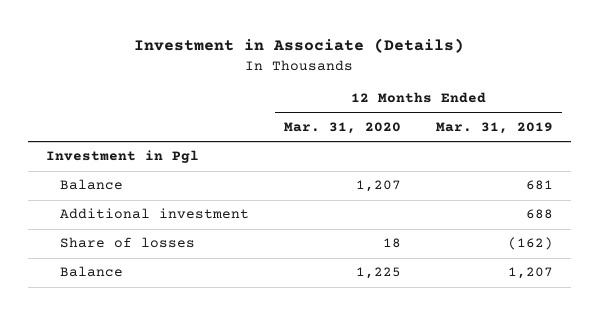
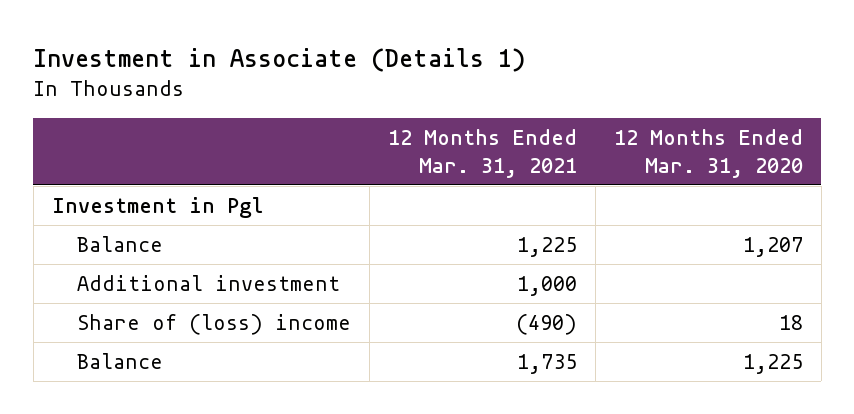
[134,38,465,54] Investment in Associate (Details) -> [33,47,527,72] Investment in Associate (Details 1)
[436,121,554,134] Mar. 31, 2019 -> none
none -> [387,129,577,178] 12 Months Ended Mar. 31, 2021
[59,237,195,249] Share of losses -> [77,314,352,336] Share of (loss) income

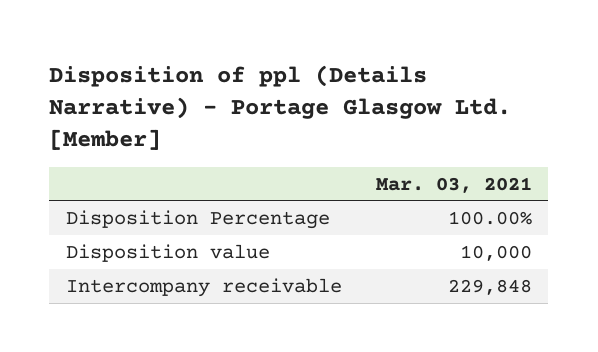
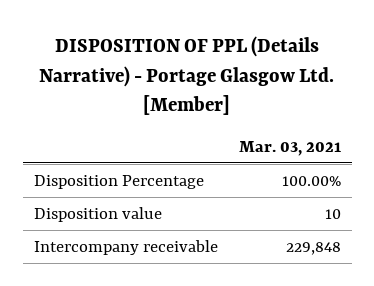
[49,64,512,151] Disposition of ppl (Details Narrative) - Portage Glasgow Ltd. [Member] -> [39,36,335,115] DISPOSITION OF PPL (Details Narrative) - Portage Glasgow Ltd. [Member]
[459,244,532,261] 10,000 -> [324,208,341,219] 10

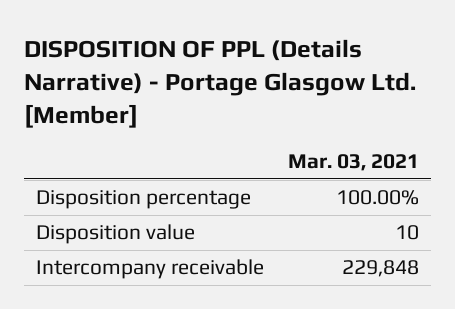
[33,174,204,189] Disposition Percentage -> [36,190,252,210] Disposition percentage

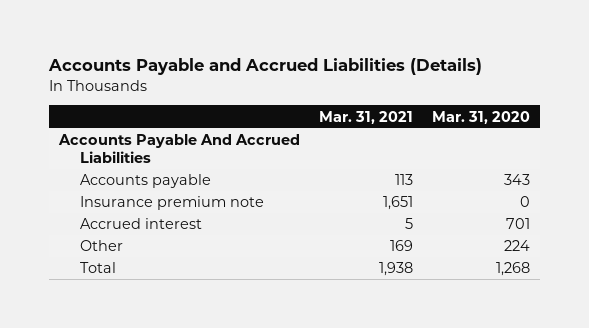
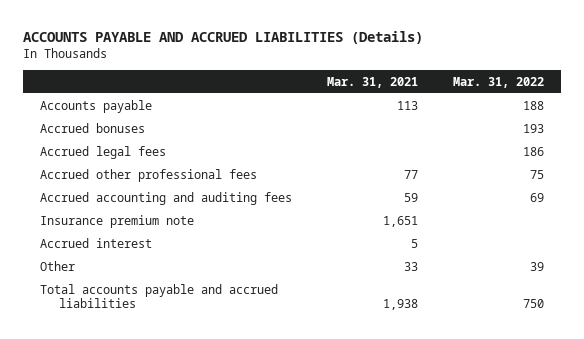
[47,58,482,76] Accounts Payable and Accrued Liabilities (Details) -> [22,30,423,44] ACCOUNTS PAYABLE AND ACCRUED LIABILITIES (Details)
[432,110,531,124] Mar. 31, 2020 -> none
none -> [452,76,544,88] Mar. 31, 2022
[57,134,300,164] Accounts Payable And Accrued Liabilities -> none
none -> [40,122,146,133] Accrued bonuses
none -> [40,145,167,159] Accrued legal fees
none -> [40,168,258,182] Accrued other professional fees
none -> [40,191,293,205] Accrued accounting and auditing fees
[389,240,413,252] 169 -> [404,261,419,271] 33
[80,262,117,274] Total -> [40,283,279,309] Total accounts payable and accrued liabilities

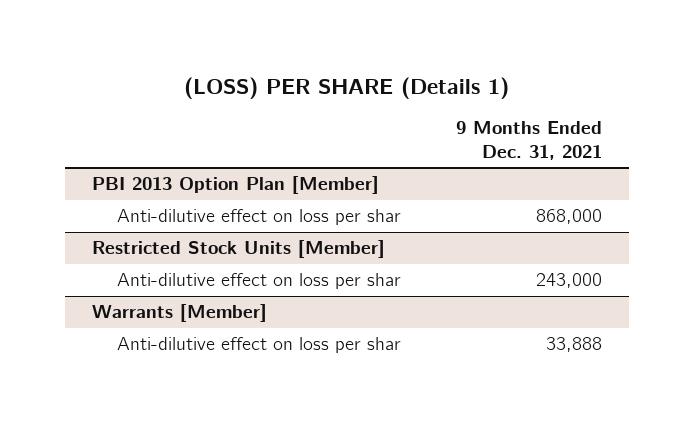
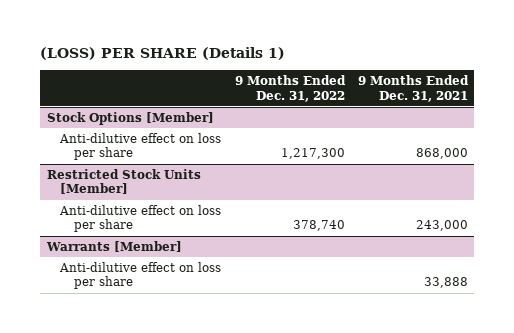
none -> [234,75,346,102] 9 Months Ended Dec. 31, 2022
[92,176,380,195] PBI 2013 Option Plan [Member] -> [46,112,214,126] Stock Options [Member]
[116,209,401,226] Anti-dilutive effect on loss per shar -> [59,133,222,161] Anti-dilutive effect on loss per share
[116,273,401,290] Anti-dilutive effect on loss per shar -> [59,205,222,233] Anti-dilutive effect on loss per share
[116,337,401,354] Anti-dilutive effect on loss per shar -> [59,262,222,290] Anti-dilutive effect on loss per share

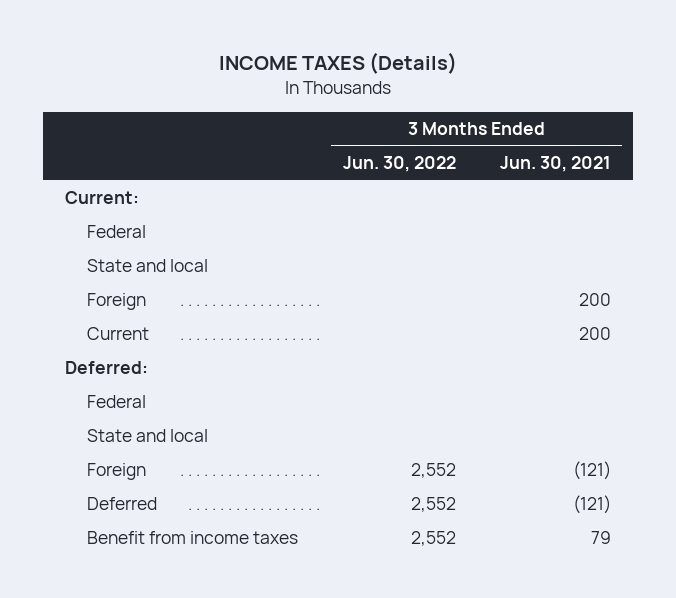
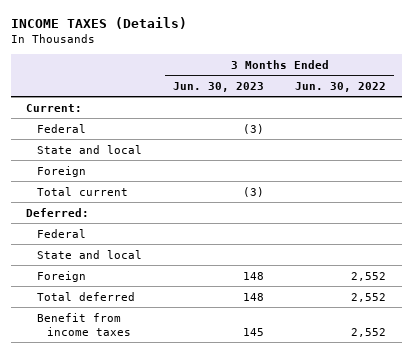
[499,156,611,173] Jun. 30, 2021 -> none
none -> [173,81,265,92] Jun. 30, 2023
[87,327,150,341] Current -> [36,186,128,196] Total current
[87,497,158,511] Deferred -> [36,291,135,301] Total deferred

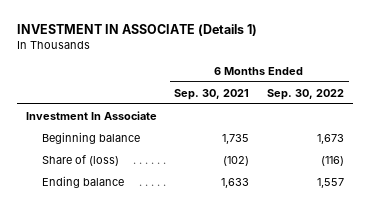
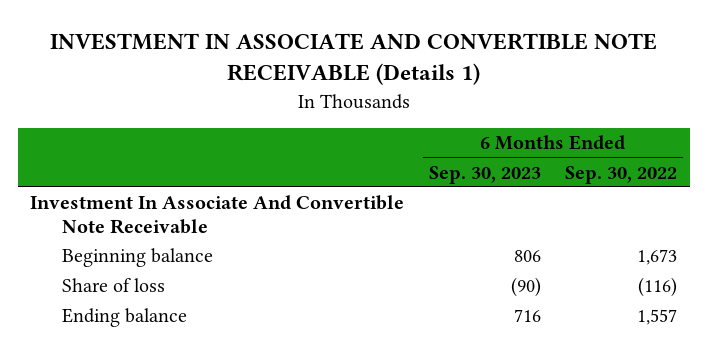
[16,24,257,37] INVESTMENT IN ASSOCIATE (Details 1) -> [49,33,657,86] INVESTMENT IN ASSOCIATE AND CONVERTIBLE NOTE RECEIVABLE (Details 1)
[174,88,250,100] Sep. 30, 2021 -> none
none -> [428,165,541,184] Sep. 30, 2023
[25,110,157,120] Investment In Associate -> none
none -> [30,195,405,235] Investment In Associate And Convertible Note Receivable
[41,154,119,166] Share of (loss) -> [61,278,165,293] Share of loss

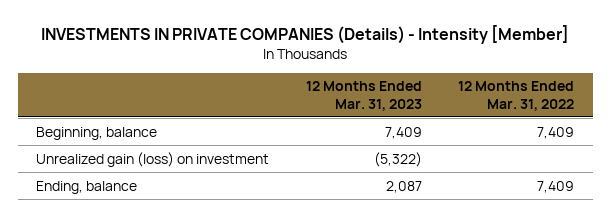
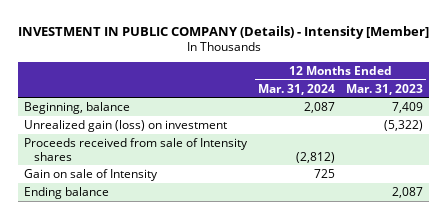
[41,24,570,44] INVESTMENTS IN PRIVATE COMPANIES (Details) - Intensity [Member] -> [17,25,429,39] INVESTMENT IN PUBLIC COMPANY (Details) - Intensity [Member]
[458,81,575,111] 12 Months Ended Mar. 31, 2022 -> none
none -> [258,83,336,95] Mar. 31, 2024
none -> [23,137,248,161] Proceeds received from sale of Intensity shares
none -> [23,168,158,181] Gain on sale of Intensity
[36,180,138,194] Ending, balance -> [23,186,109,199] Ending balance

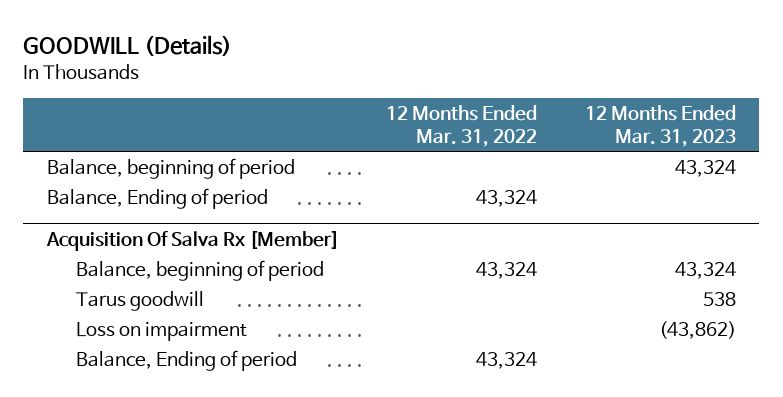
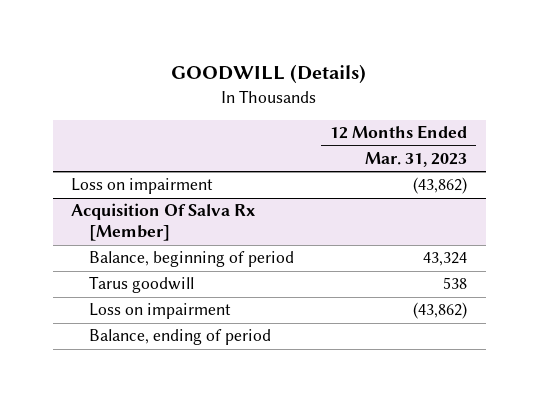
[386,105,538,147] 12 Months Ended Mar. 31, 2022 -> none
[47,158,296,180] Balance, beginning of period -> none
[47,188,269,210] Balance, Ending of period -> none
none -> [70,178,213,195] Loss on impairment
[76,350,298,372] Balance, Ending of period -> [89,329,272,346] Balance, ending of period

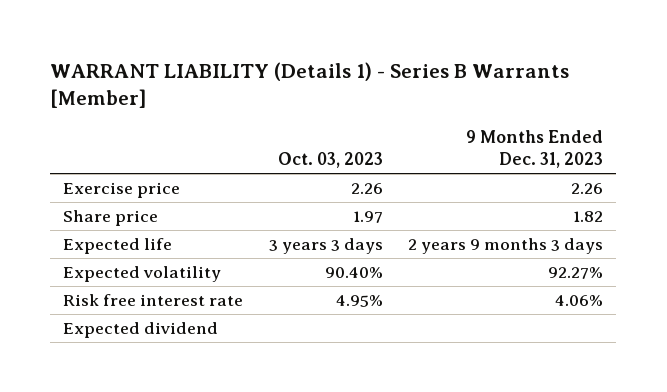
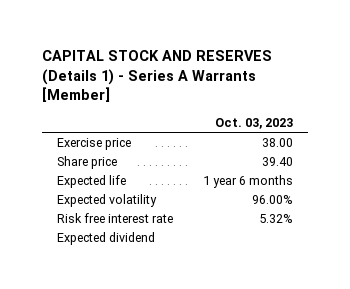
[50,61,570,109] WARRANT LIABILITY (Details 1) - Series B Warrants [Member] -> [41,50,272,103] CAPITAL STOCK AND RESERVES (Details 1) - Series A Warrants [Member]
[466,130,604,169] 9 Months Ended Dec. 31, 2023 -> none
[350,183,383,195] 2.26 -> [262,138,294,148] 38.00
[352,211,383,224] 1.97 -> [262,157,294,167] 39.40
[268,238,383,255] 3 years 3 days -> [203,175,294,189] 1 year 6 months
[324,267,383,279] 90.40% -> [252,195,294,205] 96.00%
[335,295,383,308] 4.95% -> [259,214,294,224] 5.32%

